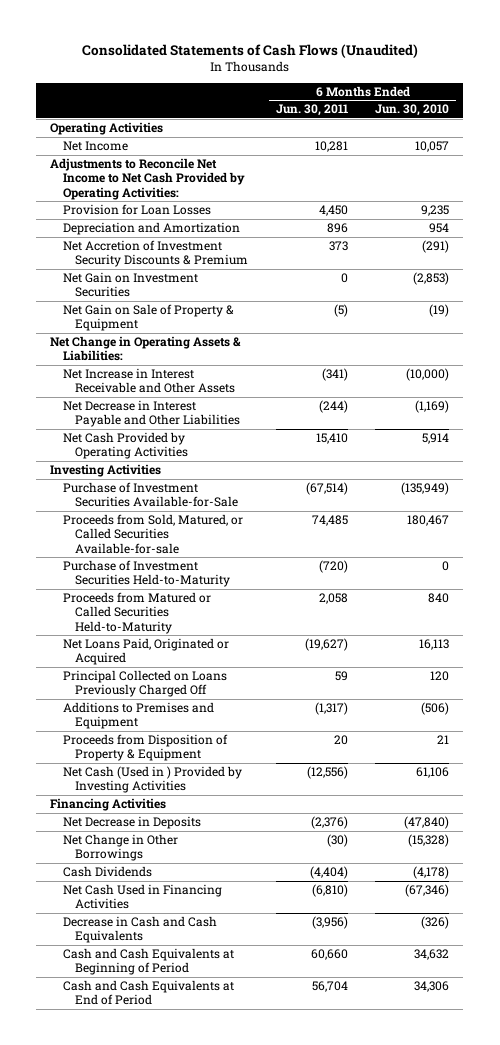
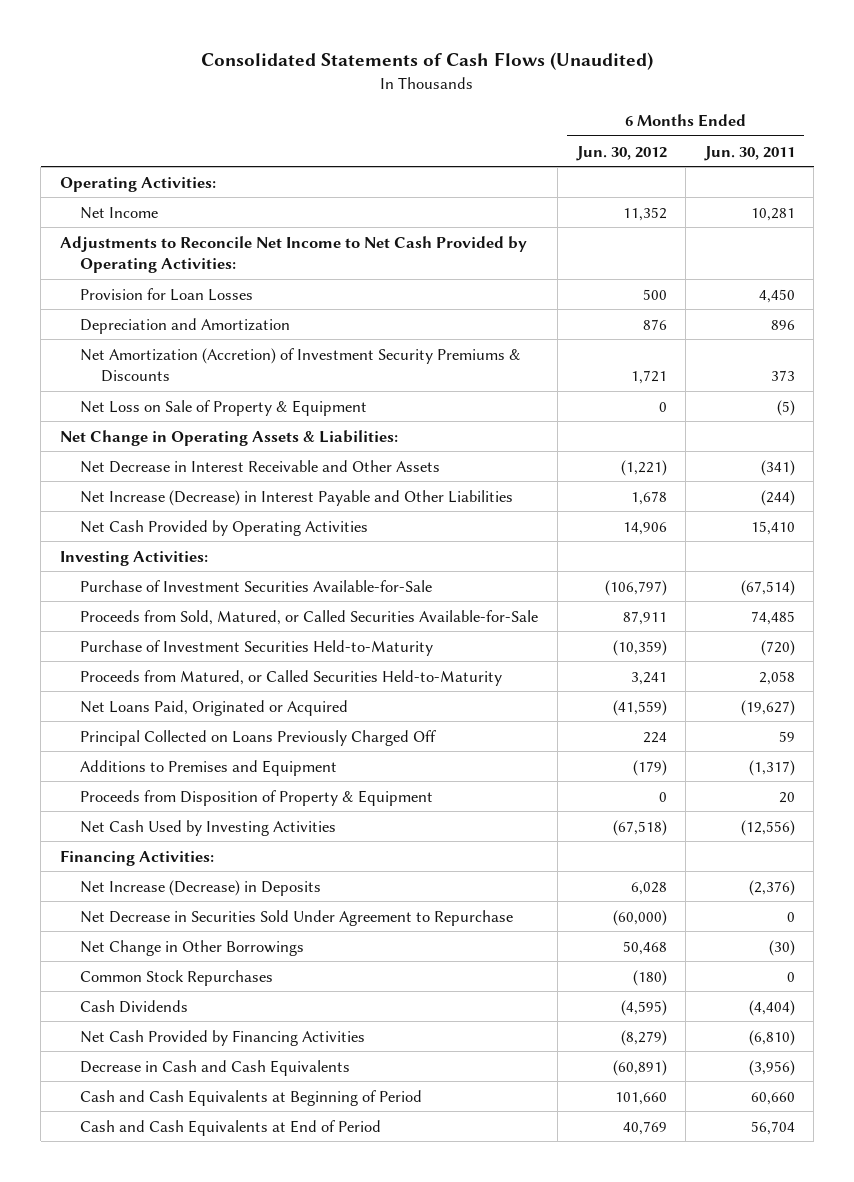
[375,104,450,117] Jun. 30, 2010 -> none
none -> [575,145,667,161] Jun. 30, 2012
[50,122,164,136] Operating Activities -> [59,176,216,192] Operating Activities:
[62,272,198,298] Net Gain on Investment Securities -> none
[62,240,249,268] Net Accretion of Investment Security Discounts & Premium -> [80,347,522,383] Net Amortization (Accretion) of Investment Security Premiums & Discounts
[62,304,234,332] Net Gain on Sale of Property & Equipment -> [80,399,368,416] Net Loss on Sale of Property & Equipment
[62,368,236,394] Net Increase in Interest Receivable and Other Assets -> [80,459,441,473] Net Decrease in Interest Receivable and Other Assets
[62,400,241,428] Net Decrease in Interest Payable and Other Liabilities -> [80,489,514,506] Net Increase (Decrease) in Interest Payable and Other Liabilities
[50,464,162,478] Investing Activities -> [59,550,208,566] Investing Activities:
[62,514,243,554] Proceeds from Sold, Matured, or Called Securities Available-for-sale -> [80,609,539,625] Proceeds from Sold, Matured, or Called Securities Available-for-Sale
[62,592,211,634] Proceeds from Matured or Called Securities Held-to-Maturity -> [80,669,503,686] Proceeds from Matured, or Called Securities Held-to-Maturity
[62,766,242,794] Net Cash (Used in ) Provided by Investing Activities -> [80,819,337,836] Net Cash Used by Investing Activities
[50,798,167,812] Financing Activities -> [59,849,214,866] Financing Activities:
[62,816,201,830] Net Decrease in Deposits -> [80,879,322,896] Net Increase (Decrease) in Deposits
none -> [80,909,514,926] Net Decrease in Securities Sold Under Agreement to Repurchase
none -> [80,969,274,986] Common Stock Repurchases
[62,884,222,910] Net Cash Used in Financing Activities -> [80,1029,366,1046] Net Cash Provided by Financing Activities

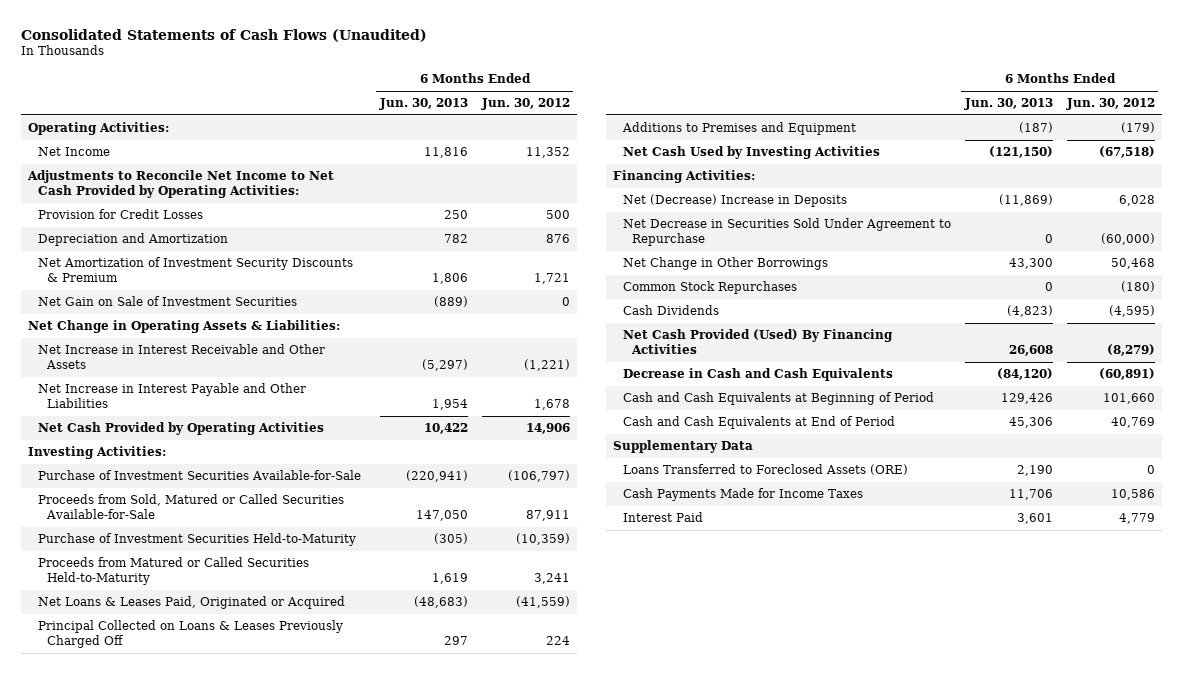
[703,145,795,161] Jun. 30, 2011 -> none
none -> [378,98,468,111] Jun. 30, 2013
[80,287,254,301] Provision for Loan Losses -> [37,209,203,220] Provision for Credit Losses
[80,399,368,416] Net Loss on Sale of Property & Equipment -> none
[80,347,522,383] Net Amortization (Accretion) of Investment Security Premiums & Discounts -> [37,257,353,283] Net Amortization of Investment Security Discounts & Premium
none -> [37,296,297,307] Net Gain on Sale of Investment Securities
[80,459,441,473] Net Decrease in Interest Receivable and Other Assets -> [37,344,325,370] Net Increase in Interest Receivable and Other Assets
[80,489,514,506] Net Increase (Decrease) in Interest Payable and Other Liabilities -> [37,383,306,409] Net Increase in Interest Payable and Other Liabilities
[80,609,539,625] Proceeds from Sold, Matured, or Called Securities Available-for-Sale -> [37,494,344,520] Proceeds from Sold, Matured or Called Securities Available-for-Sale
[80,669,503,686] Proceeds from Matured, or Called Securities Held-to-Maturity -> [37,557,309,586] Proceeds from Matured or Called Securities Held-to-Maturity
[80,699,349,716] Net Loans Paid, Originated or Acquired -> [37,596,345,610] Net Loans & Leases Paid, Originated or Acquired
[80,729,437,746] Principal Collected on Loans Previously Charged Off -> [37,620,343,649] Principal Collected on Loans & Leases Previously Charged Off
[80,789,434,806] Proceeds from Disposition of Property & Equipment -> none
[80,879,322,896] Net Increase (Decrease) in Deposits -> [622,194,847,208] Net (Decrease) Increase in Deposits
[80,1029,366,1046] Net Cash Provided by Financing Activities -> [622,329,893,355] Net Cash Provided (Used) By Financing Activities
none -> [613,440,754,454] Supplementary Data
none -> [622,464,908,476] Loans Transferred to Foreclosed Assets (ORE)
none -> [622,488,863,502] Cash Payments Made for Income Taxes
none -> [622,512,703,523] Interest Paid

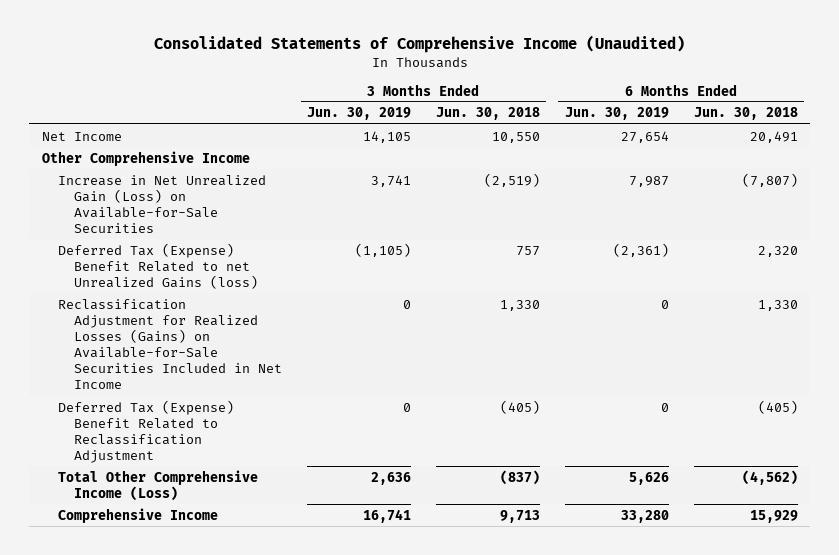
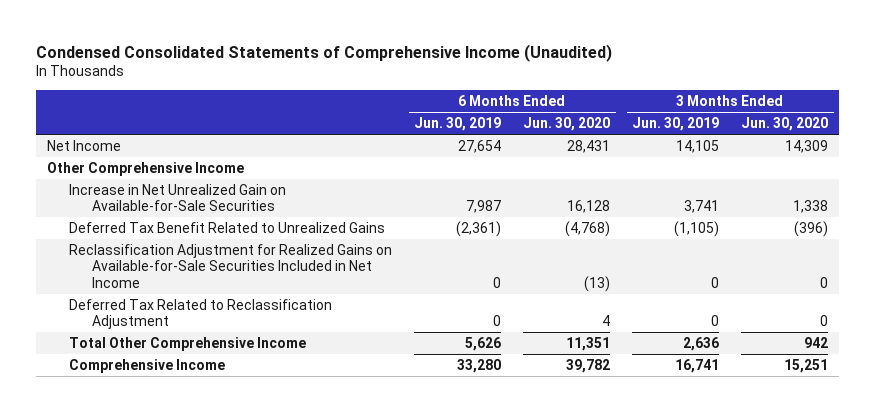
[153,35,685,54] Consolidated Statements of Comprehensive Income (Unaudited) -> [36,43,613,62] Condensed Consolidated Statements of Comprehensive Income (Unaudited)
[435,107,540,121] Jun. 30, 2018 -> none
[693,107,798,121] Jun. 30, 2018 -> none
none -> [523,117,611,132] Jun. 30, 2020
none -> [741,117,829,132] Jun. 30, 2020
[57,174,266,234] Increase in Net Unrealized Gain (Loss) on Available-for-Sale Securities -> [69,183,287,212] Increase in Net Unrealized Gain on Available-for-Sale Securities
[57,242,258,289] Deferred Tax (Expense) Benefit Related to net Unrealized Gains (loss) -> [69,221,386,233] Deferred Tax Benefit Related to Unrealized Gains
[57,298,282,390] Reclassification Adjustment for Realized Losses (Gains) on Available-for-Sale Securities Included in Net Income -> [69,243,393,288] Reclassification Adjustment for Realized Gains on Available-for-Sale Securities Included in Net Income
[57,399,234,464] Deferred Tax (Expense) Benefit Related to Reclassification Adjustment -> [69,298,333,330] Deferred Tax Related to Reclassification Adjustment
[57,469,258,501] Total Other Comprehensive Income (Loss) -> [69,336,307,351] Total Other Comprehensive Income

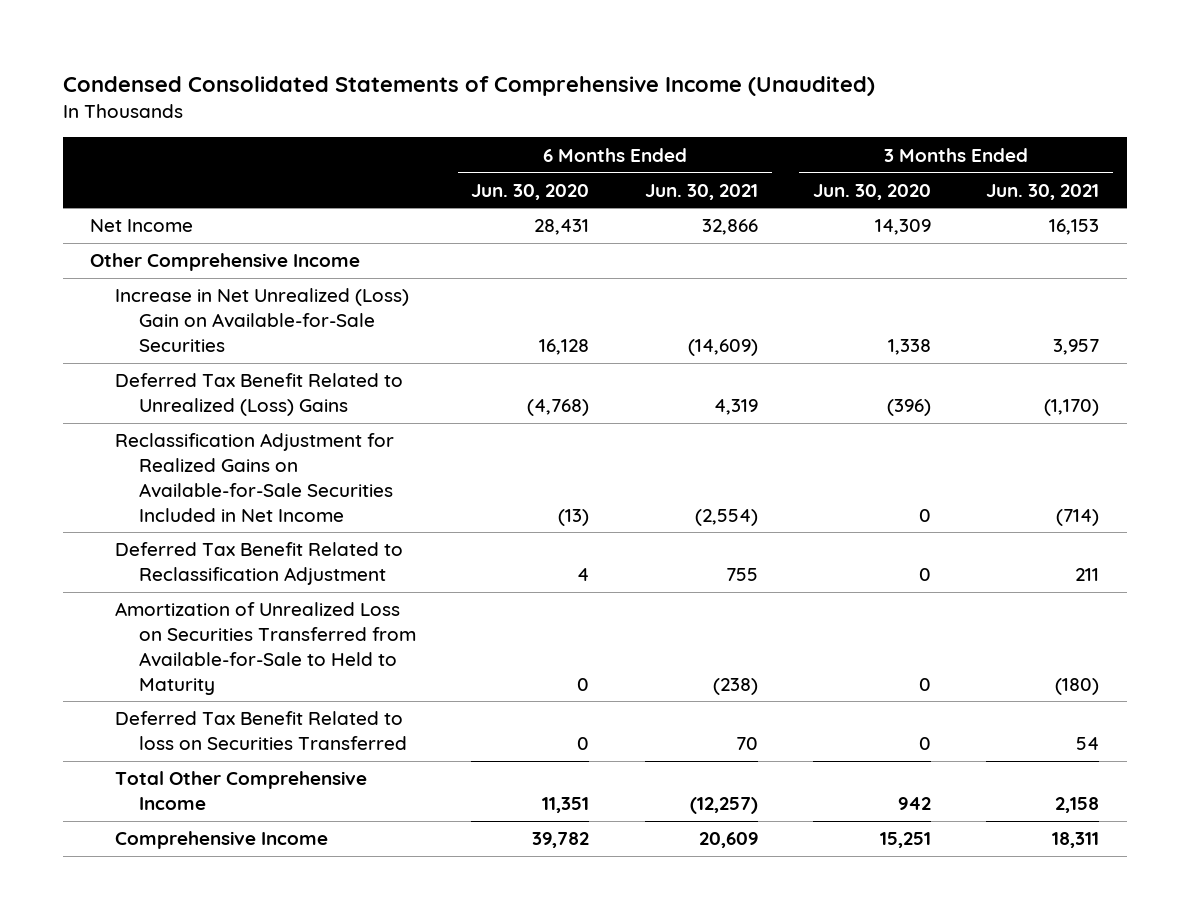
[414,117,502,132] Jun. 30, 2019 -> none
[632,117,720,132] Jun. 30, 2019 -> none
none -> [644,183,758,200] Jun. 30, 2021
none -> [986,183,1100,200] Jun. 30, 2021
[69,183,287,212] Increase in Net Unrealized Gain on Available-for-Sale Securities -> [114,288,409,352] Increase in Net Unrealized (Loss) Gain on Available-for-Sale Securities
[69,221,386,233] Deferred Tax Benefit Related to Unrealized Gains -> [114,373,403,417] Deferred Tax Benefit Related to Unrealized (Loss) Gains
[69,298,333,330] Deferred Tax Related to Reclassification Adjustment -> [114,542,403,586] Deferred Tax Benefit Related to Reclassification Adjustment
none -> [114,602,417,695] Amortization of Unrealized Loss on Securities Transferred from Available-for-Sale to Held to Maturity
none -> [114,711,408,751] Deferred Tax Benefit Related to loss on Securities Transferred

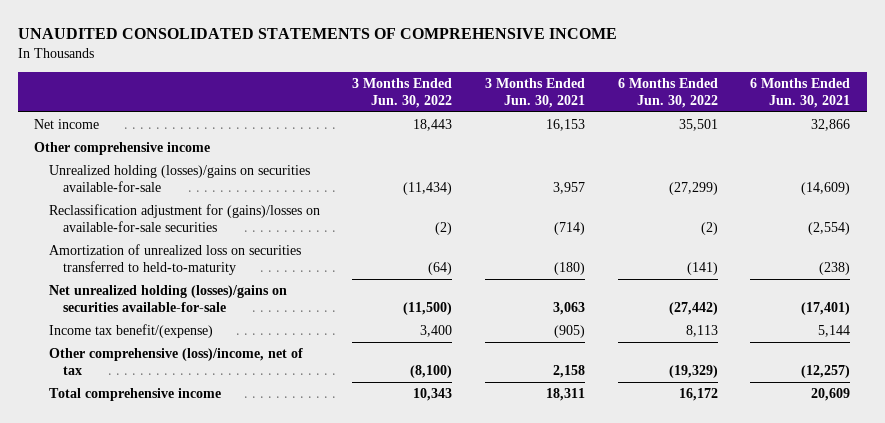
[62,76,875,97] Condensed Consolidated Statements of Comprehensive Income (Unaudited) -> [17,28,617,40] UNAUDITED CONSOLIDATED STATEMENTS OF COMPREHENSIVE INCOME
[471,183,590,200] Jun. 30, 2020 -> none
[812,183,931,200] Jun. 30, 2020 -> none
none -> [352,77,453,108] 3 Months Ended Jun. 30, 2022
none -> [617,77,718,108] 6 Months Ended Jun. 30, 2022
[114,373,403,417] Deferred Tax Benefit Related to Unrealized (Loss) Gains -> none
[114,542,403,586] Deferred Tax Benefit Related to Reclassification Adjustment -> none
[114,711,408,751] Deferred Tax Benefit Related to loss on Securities Transferred -> none
[90,219,194,233] Net Income -> [34,119,100,130] Net income
[90,253,361,272] Other Comprehensive Income -> [34,142,211,156] Other comprehensive income
[114,288,409,352] Increase in Net Unrealized (Loss) Gain on Available-for-Sale Securities -> [48,165,310,192] Unrealized holding (losses)/gains on securities available-for-sale
[114,433,394,522] Reclassification Adjustment for Realized Gains on Available-for-Sale Securities Included in Net Income -> [48,204,320,232] Reclassification adjustment for (gains)/losses on available-for-sale securities
[114,602,417,695] Amortization of Unrealized Loss on Securities Transferred from Available-for-Sale to Held to Maturity -> [48,244,301,275] Amortization of unrealized loss on securities transferred to held-to-maturity
none -> [48,285,287,312] Net unrealized holding (losses)/gains on securities available-for-sale
none -> [48,324,213,339] Income tax benefit/(expense)
[114,771,367,811] Total Other Comprehensive Income -> [48,348,303,375] Other comprehensive (loss)/income, net of tax
[114,831,328,850] Comprehensive Income -> [48,388,221,402] Total comprehensive income

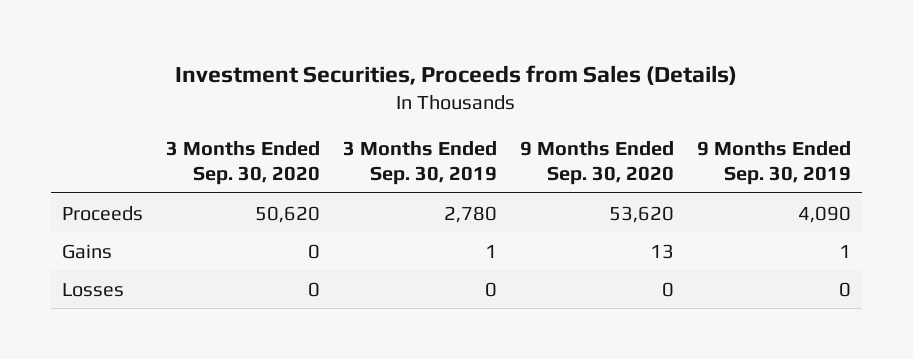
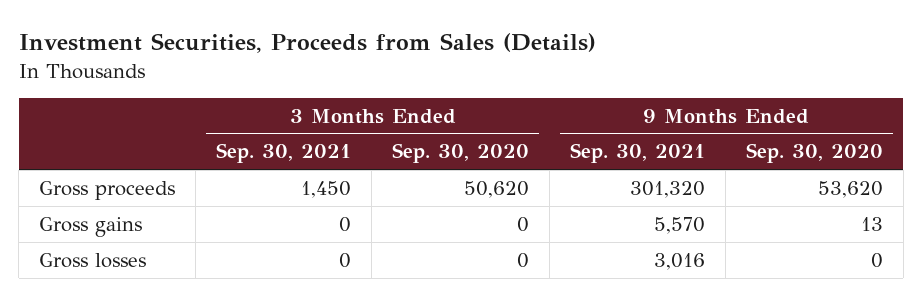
[342,140,497,186] 3 Months Ended Sep. 30, 2019 -> none
[696,140,851,186] 9 Months Ended Sep. 30, 2019 -> none
none -> [216,143,352,164] Sep. 30, 2021
none -> [569,143,705,164] Sep. 30, 2021
[62,205,144,221] Proceeds -> [39,180,176,200] Gross proceeds
[62,243,113,259] Gains -> [39,216,143,237] Gross gains
[62,282,125,297] Losses -> [39,252,147,268] Gross losses

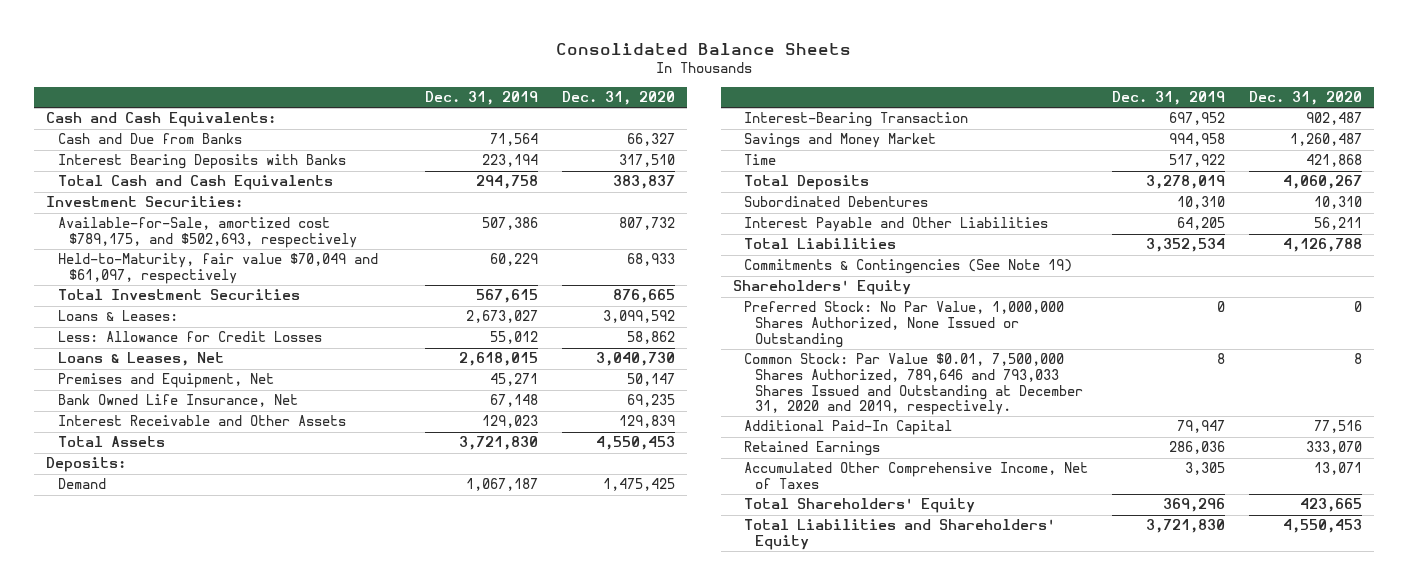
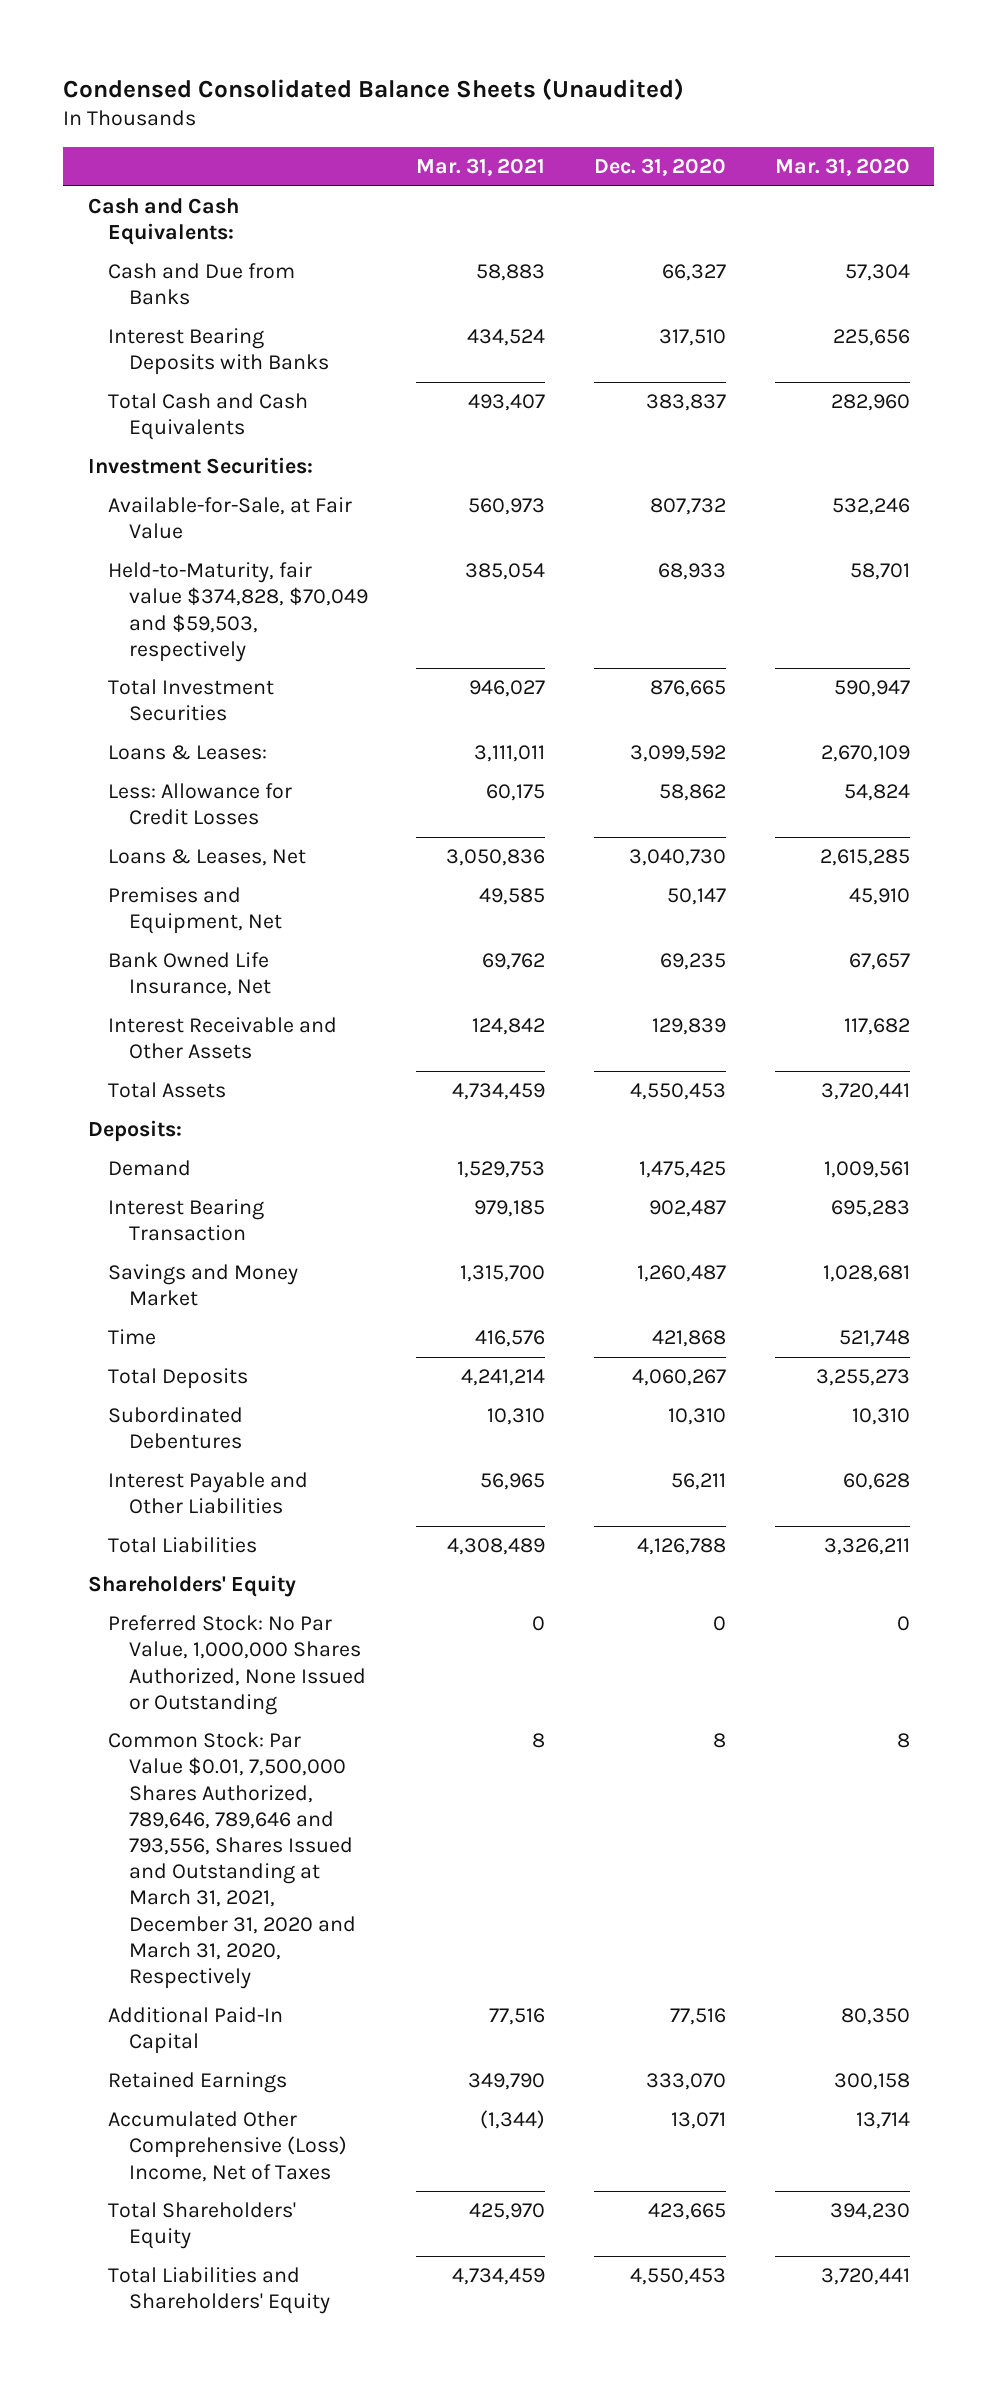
[556,43,852,56] Consolidated Balance Sheets -> [63,77,685,100] Condensed Consolidated Balance Sheets (Unaudited)
[425,91,539,106] Dec. 31, 2019 -> none
none -> [416,157,546,176] Mar. 31, 2021
none -> [774,157,910,176] Mar. 31, 2020
[57,217,357,249] Available-for-Sale, amortized cost $789,175, and $502,693, respectively -> [108,497,353,540] Available-for-Sale, at Fair Value
[57,253,378,285] Held-to-Maturity, fair value $70,049 and $61,097, respectively -> [108,562,368,662] Held-to-Maturity, fair value $374,828, $70,049 and $59,503, respectively
[744,112,969,128] Interest-Bearing Transaction -> [108,1199,265,1242] Interest Bearing Transaction
[744,259,1073,275] Commitments & Contingencies (See Note 19) -> none
[744,353,1084,416] Common Stock: Par Value $0.01, 7,500,000 Shares Authorized, 789,646 and 793,033 Shares Issued and Outstanding at December 31, 2020 and 2019, respectively. -> [108,1732,356,1989] Common Stock: Par Value $0.01, 7,500,000 Shares Authorized, 789,646, 789,646 and 793,556, Shares Issued and Outstanding at March 31, 2021, December 31, 2020 and March 31, 2020, Respectively
[744,462,1089,490] Accumulated Other Comprehensive Income, Net of Taxes -> [108,2111,347,2182] Accumulated Other Comprehensive (Loss) Income, Net of Taxes

